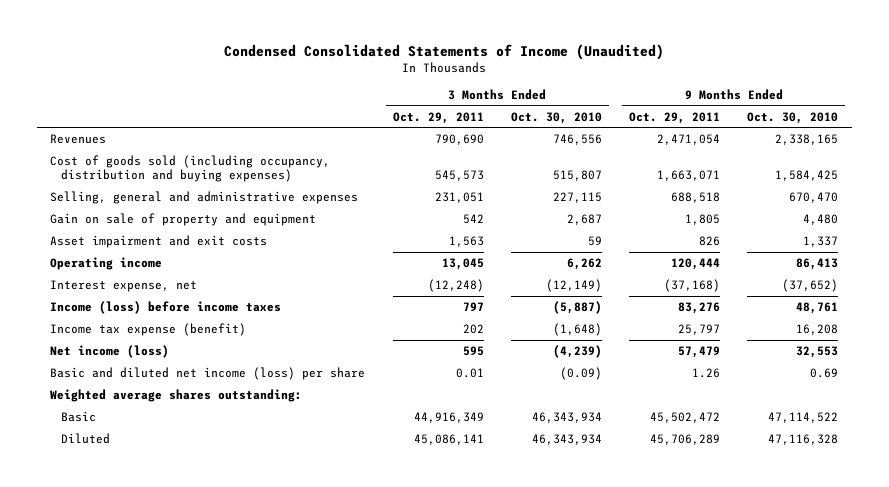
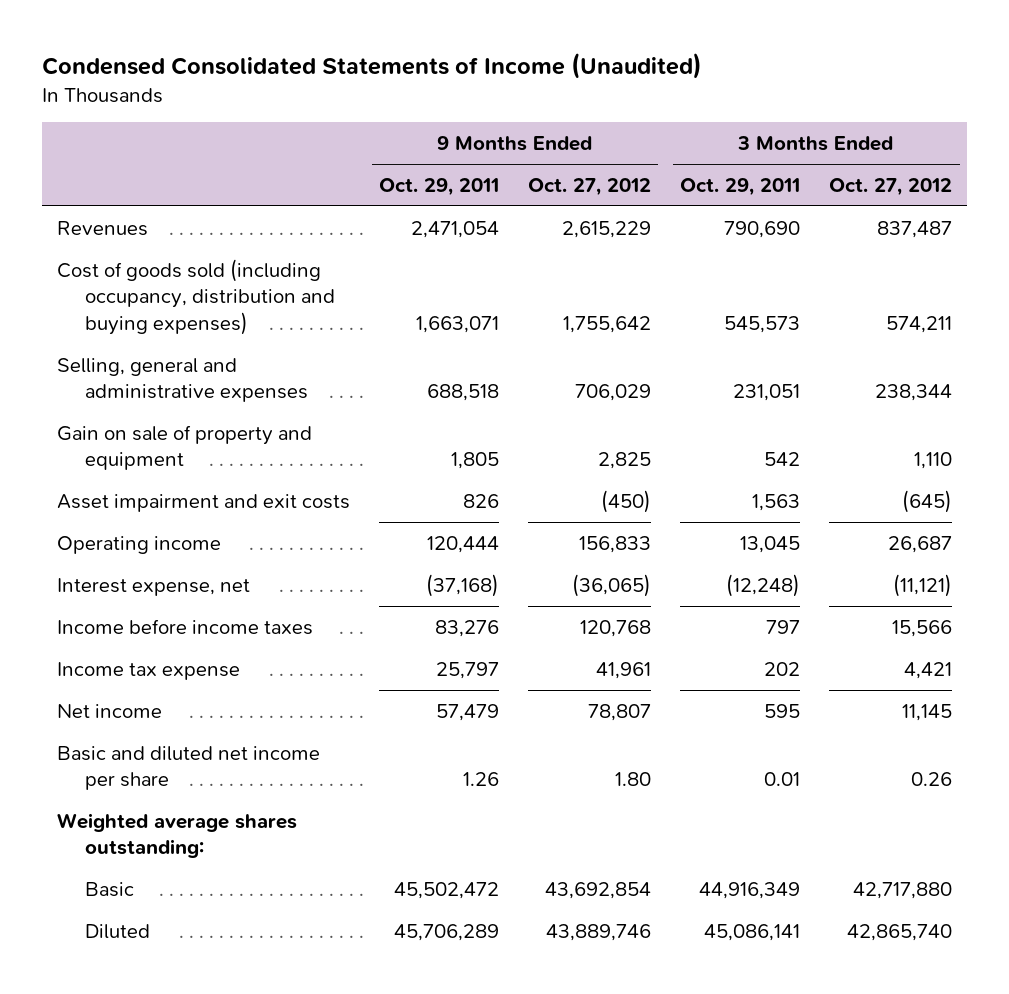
[510,111,602,124] Oct. 30, 2010 -> none
[747,111,839,124] Oct. 30, 2010 -> none
none -> [528,178,652,197] Oct. 27, 2012
none -> [829,178,953,197] Oct. 27, 2012
[50,301,282,315] Income (loss) before income taxes -> [56,618,313,635] Income before income taxes
[50,323,247,337] Income tax expense (benefit) -> [56,661,240,680] Income tax expense
[50,345,170,359] Net income (loss) -> [56,703,162,718] Net income
[50,367,366,381] Basic and diluted net income (loss) per share -> [56,745,320,791] Basic and diluted net income per share

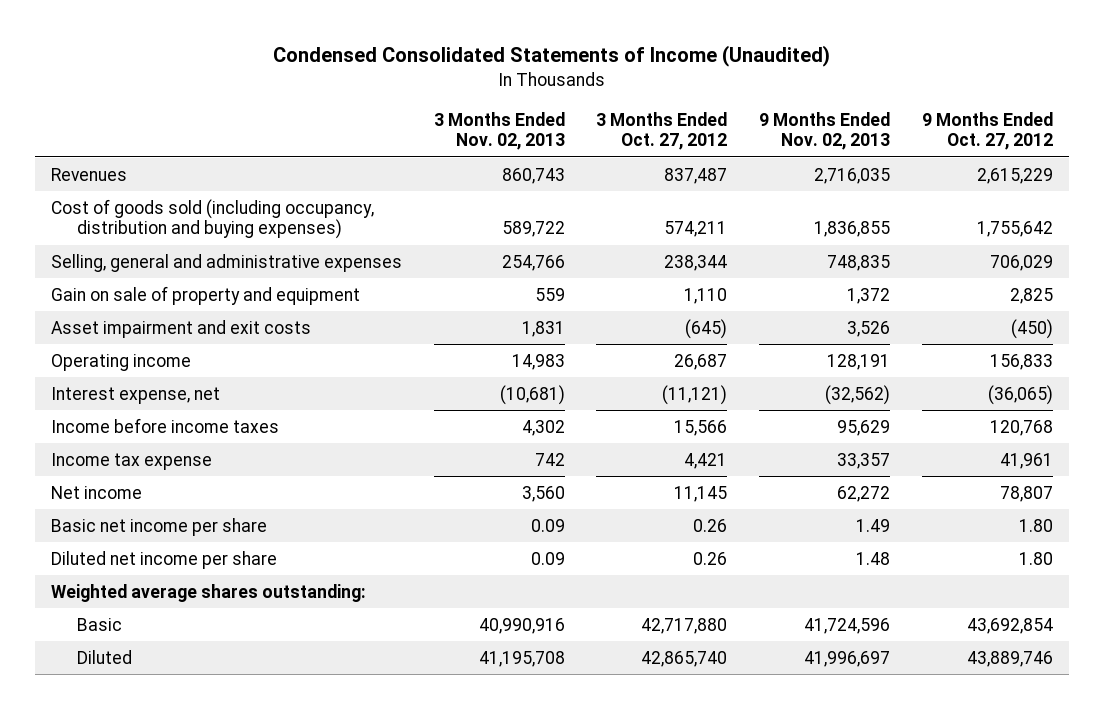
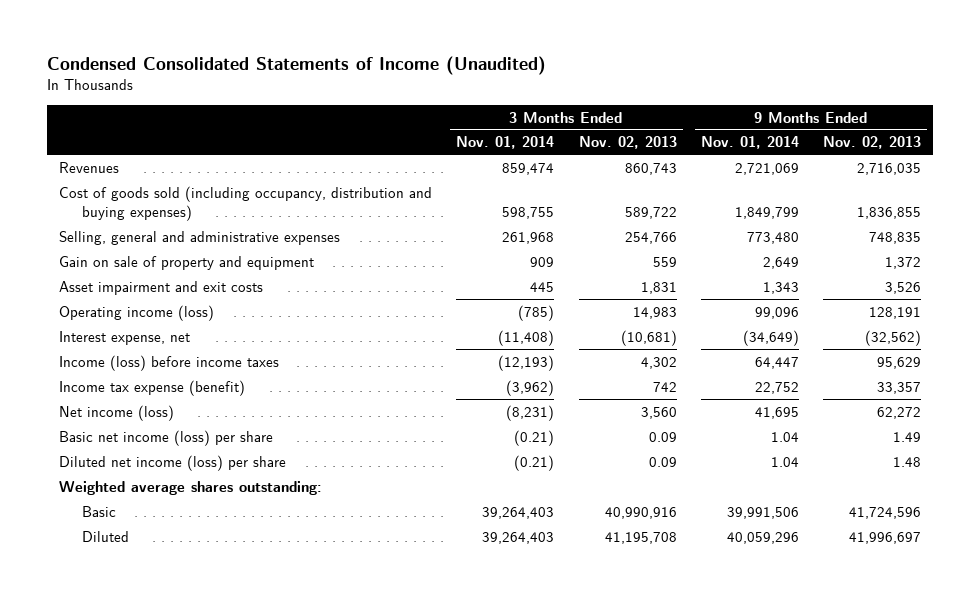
[596,111,728,151] 3 Months Ended Oct. 27, 2012 -> none
[921,111,1053,151] 9 Months Ended Oct. 27, 2012 -> none
none -> [456,136,555,150] Nov. 01, 2014
none -> [700,136,799,150] Nov. 01, 2014
[50,353,191,371] Operating income -> [58,304,214,321] Operating income (loss)
[50,417,279,433] Income before income taxes -> [58,354,279,371] Income (loss) before income taxes
[50,452,212,470] Income tax expense -> [58,379,245,396] Income tax expense (benefit)
[50,485,142,499] Net income -> [58,404,174,421] Net income (loss)
[50,517,267,536] Basic net income per share -> [58,429,273,446] Basic net income (loss) per share
[50,550,277,569] Diluted net income per share -> [58,454,286,471] Diluted net income (loss) per share

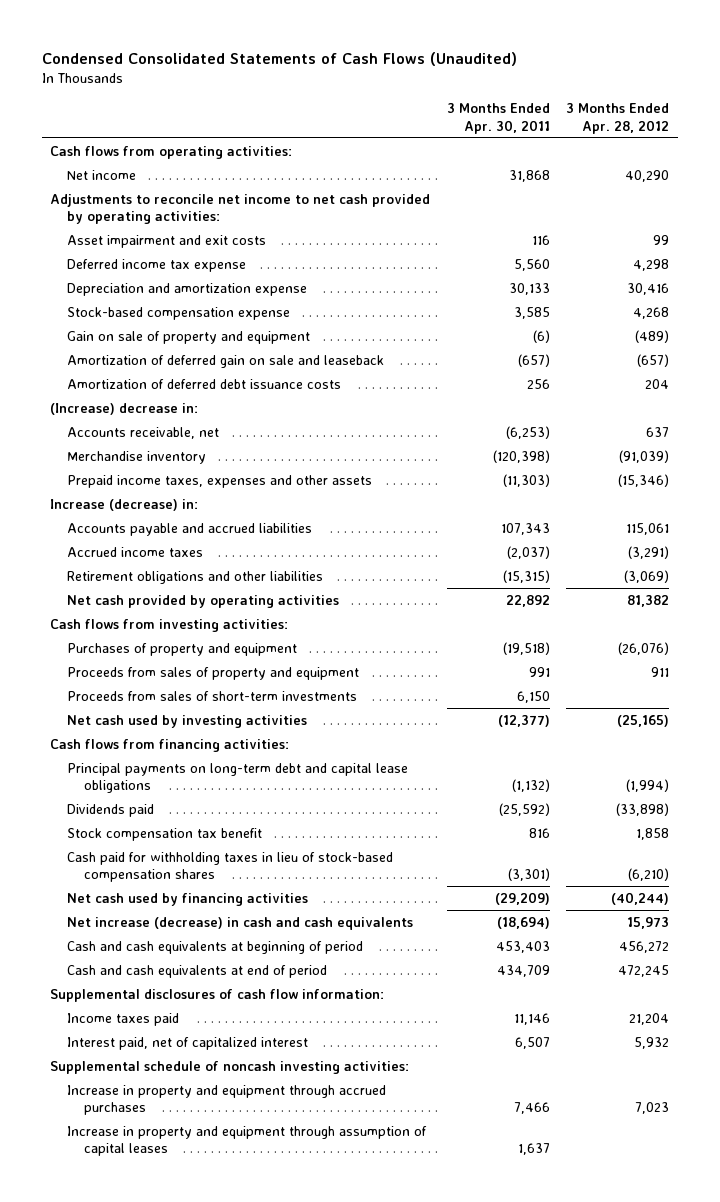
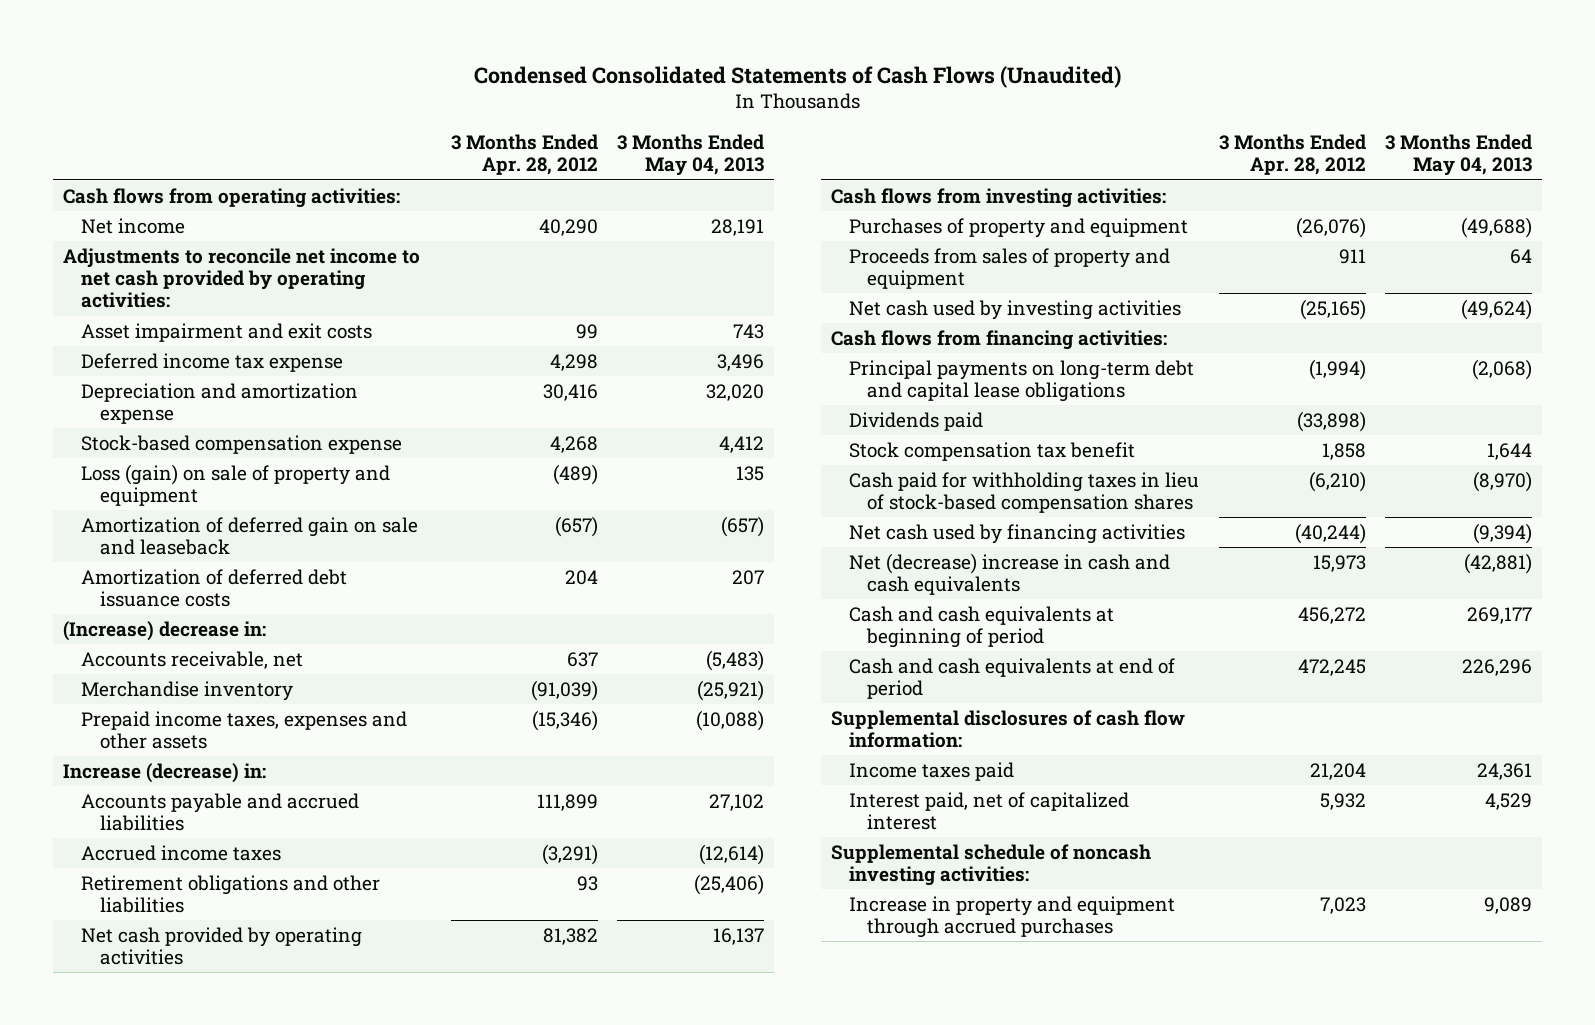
[446,103,550,134] 3 Months Ended Apr. 30, 2011 -> none
none -> [617,134,765,177] 3 Months Ended May 04, 2013
[67,330,311,344] Gain on sale of property and equipment -> [81,463,391,507] Loss (gain) on sale of property and equipment
[626,522,670,535] 115,061 -> [536,793,598,811] 111,899
[624,569,670,583] (3,069) -> [576,875,598,891] 93
[67,690,358,701] Proceeds from sales of short-term investments -> none
[67,916,414,930] Net increase (decrease) in cash and cash equivalents -> [849,552,1171,596] Net (decrease) increase in cash and cash equivalents
[67,1125,428,1156] Increase in property and equipment through assumption of capital leases -> none

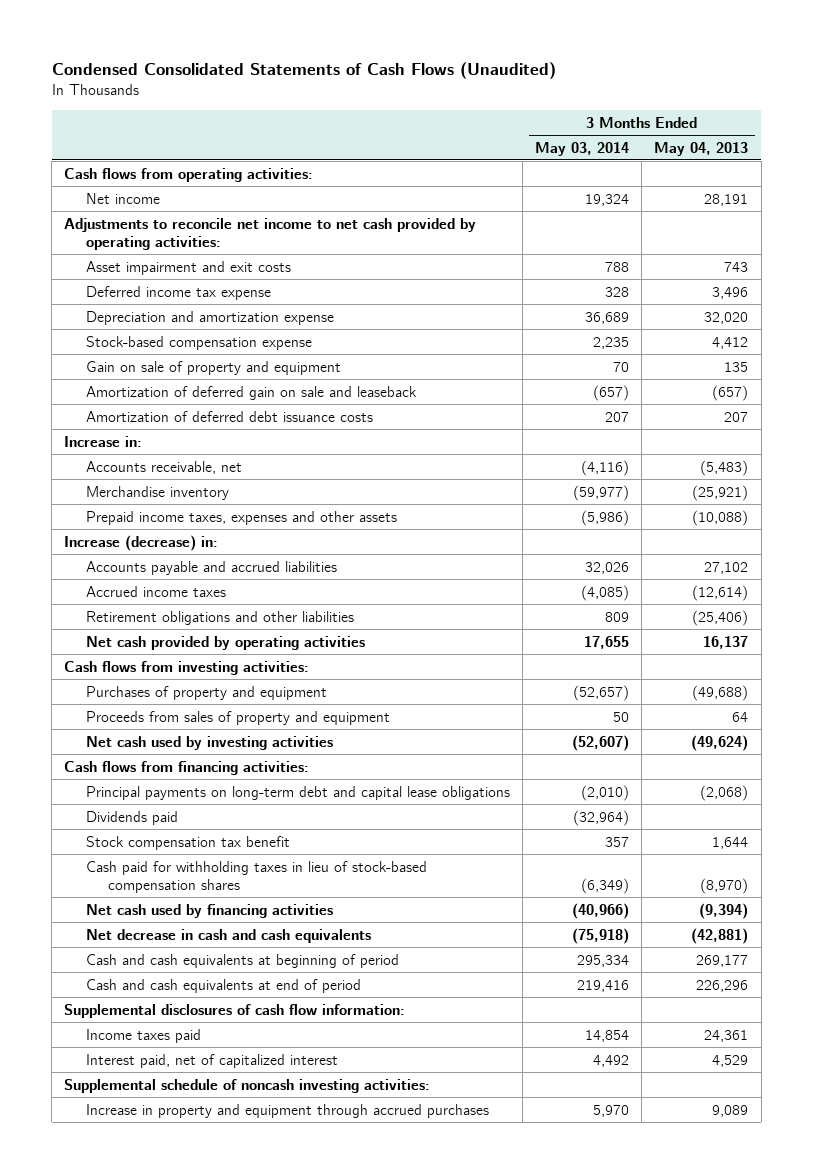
[450,134,598,176] 3 Months Ended Apr. 28, 2012 -> none
none -> [535,141,630,156] May 03, 2014
[81,463,391,507] Loss (gain) on sale of property and equipment -> [86,360,342,375] Gain on sale of property and equipment
[63,620,267,641] (Increase) decrease in: -> [64,435,143,447] Increase in:
[849,552,1171,596] Net (decrease) increase in cash and cash equivalents -> [86,928,372,943] Net decrease in cash and cash equivalents

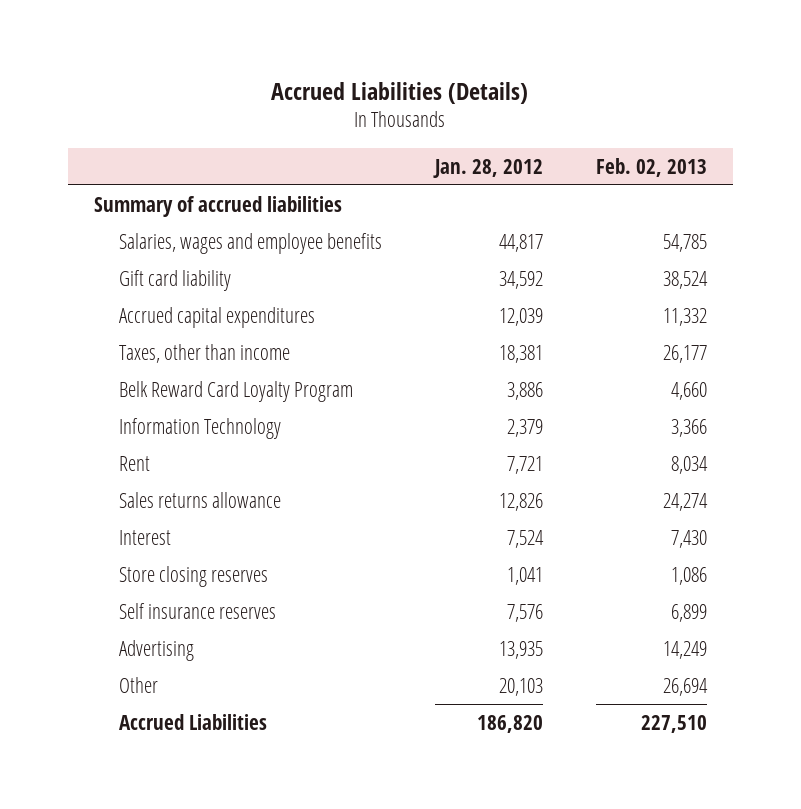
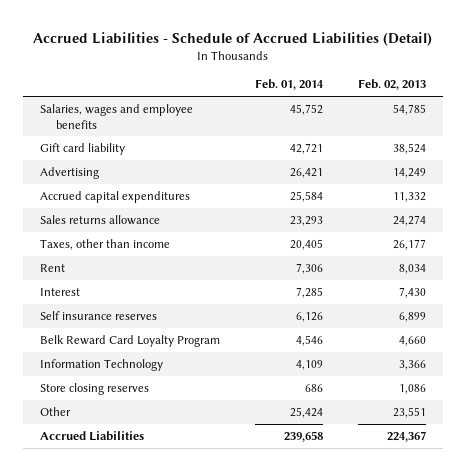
[271,81,529,104] Accrued Liabilities (Details) -> [33,31,433,46] Accrued Liabilities - Schedule of Accrued Liabilities (Detail)
[432,158,543,178] Jan. 28, 2012 -> none
none -> [255,79,325,91] Feb. 01, 2014
[94,195,343,217] Summary of accrued liabilities -> none
[118,639,194,661] Advertising -> [40,166,100,179] Advertising
[118,491,281,508] Sales returns allowance -> [40,214,161,225] Sales returns allowance
[118,380,353,402] Belk Reward Card Loyalty Program -> [40,334,221,347] Belk Reward Card Loyalty Program
[118,417,281,439] Information Technology -> [40,358,164,371] Information Technology
[118,565,268,587] Store closing reserves -> [40,382,150,395] Store closing reserves
[662,677,708,696] 26,694 -> [392,406,426,418] 23,551
[640,714,707,733] 227,510 -> [386,430,426,442] 224,367

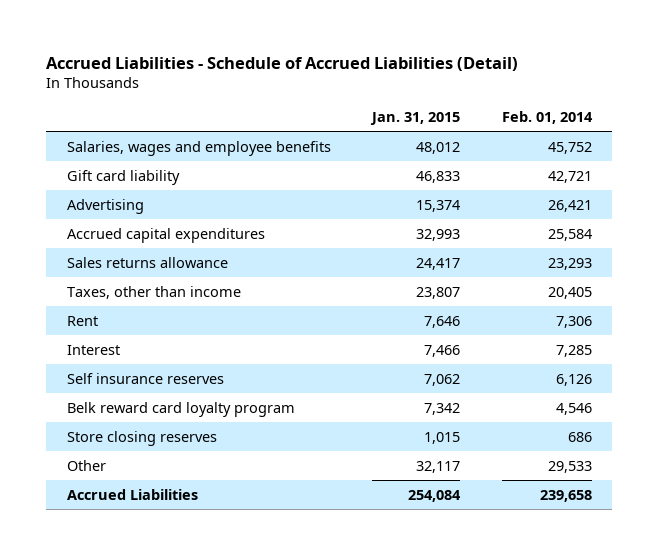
[357,79,426,91] Feb. 02, 2013 -> none
none -> [370,112,461,126] Jan. 31, 2015
[40,358,164,371] Information Technology -> none
[40,334,221,347] Belk Reward Card Loyalty Program -> [67,401,296,417] Belk reward card loyalty program
[290,406,324,418] 25,424 -> [547,460,592,473] 29,533

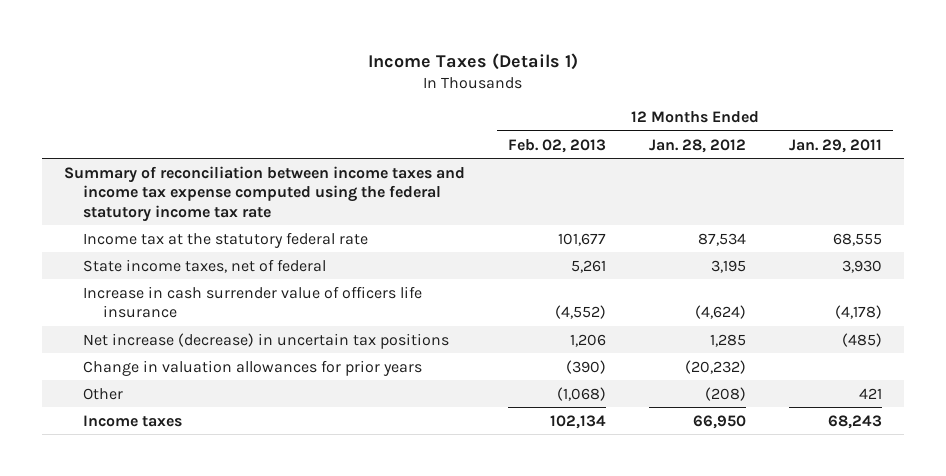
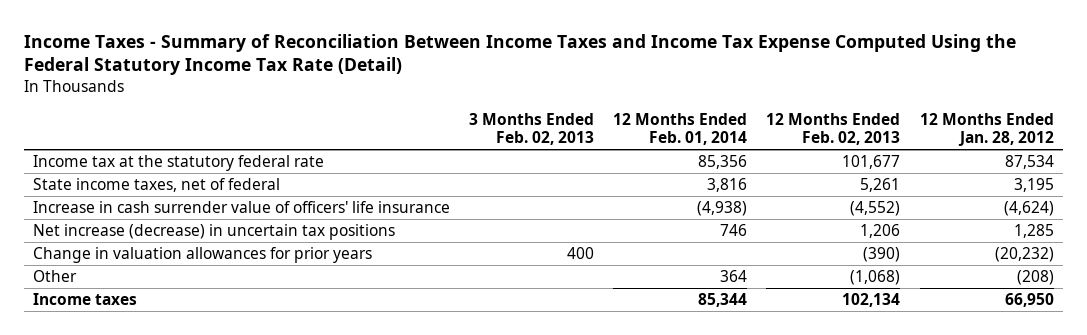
[367,52,578,70] Income Taxes (Details 1) -> [23,33,1016,76] Income Taxes - Summary of Reconciliation Between Income Taxes and Income Tax Expense Computed Using the Federal Statutory Income Tax Rate (Detail)
[789,138,883,153] Jan. 29, 2011 -> none
none -> [469,112,595,146] 3 Months Ended Feb. 02, 2013
none -> [613,112,748,146] 12 Months Ended Feb. 01, 2014
[63,165,465,222] Summary of reconciliation between income taxes and income tax expense computed using the federal statutory income tax rate -> none
[83,285,423,319] Increase in cash surrender value of officers life insurance -> [33,201,451,214] Increase in cash surrender value of officers' life insurance

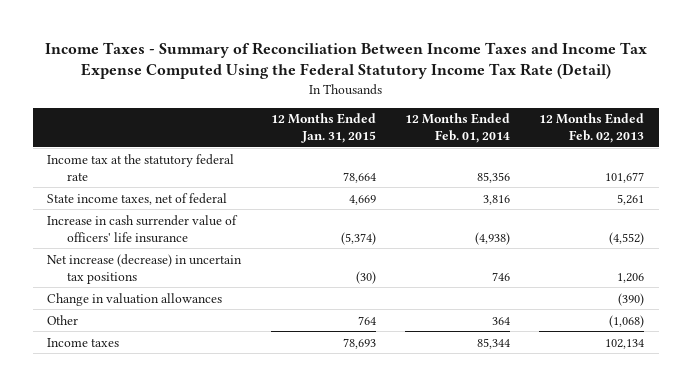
[469,112,595,146] 3 Months Ended Feb. 02, 2013 -> none
[919,112,1054,147] 12 Months Ended Jan. 28, 2012 -> none
none -> [270,113,376,144] 12 Months Ended Jan. 31, 2015
[33,247,373,264] Change in valuation allowances for prior years -> [47,292,223,306] Change in valuation allowances

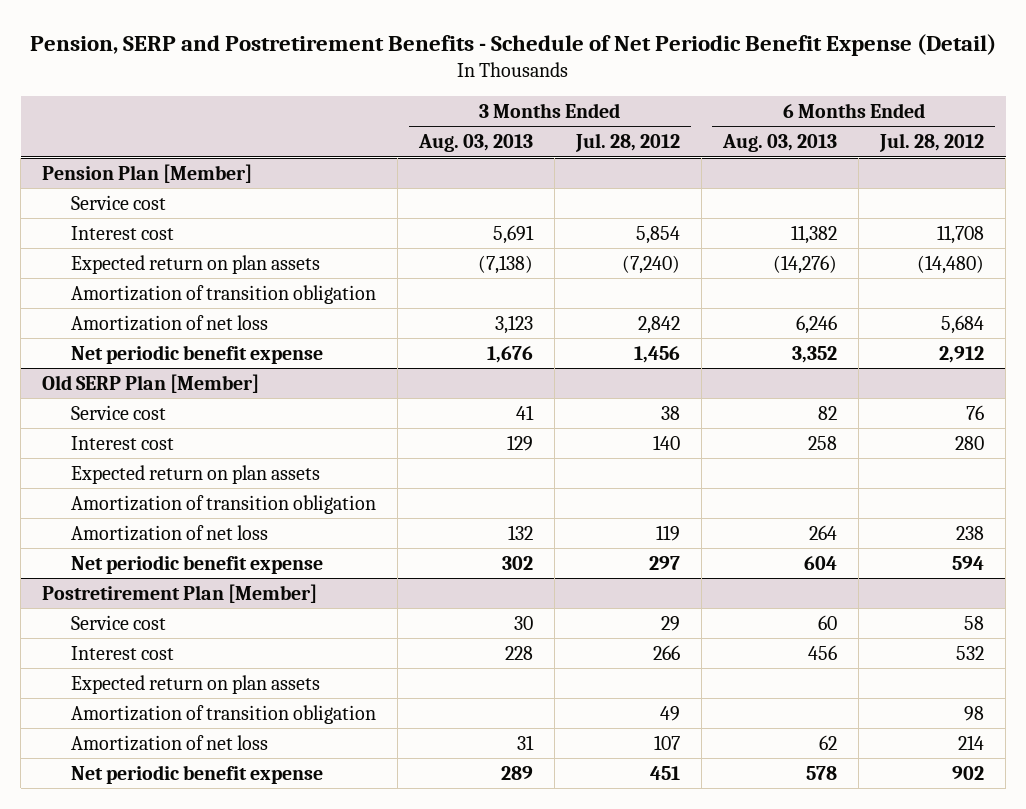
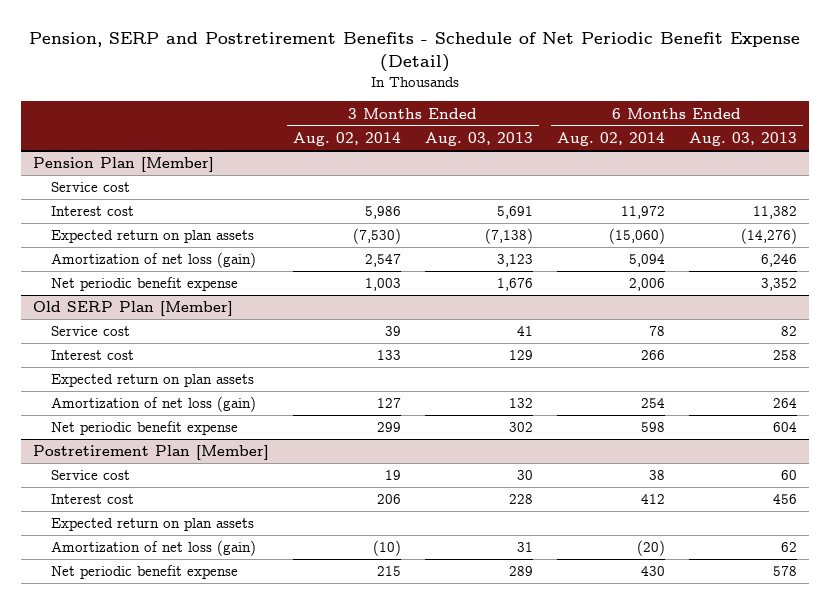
[575,133,681,153] Jul. 28, 2012 -> none
[879,133,985,153] Jul. 28, 2012 -> none
none -> [293,132,402,147] Aug. 02, 2014
none -> [557,132,666,147] Aug. 02, 2014
[71,284,377,304] Amortization of transition obligation -> none
[71,314,269,331] Amortization of net loss -> [50,252,256,269] Amortization of net loss (gain)
[71,494,377,514] Amortization of transition obligation -> none
[71,524,269,541] Amortization of net loss -> [50,396,256,413] Amortization of net loss (gain)
[71,704,377,724] Amortization of transition obligation -> none
[71,734,269,751] Amortization of net loss -> [50,540,256,557] Amortization of net loss (gain)

